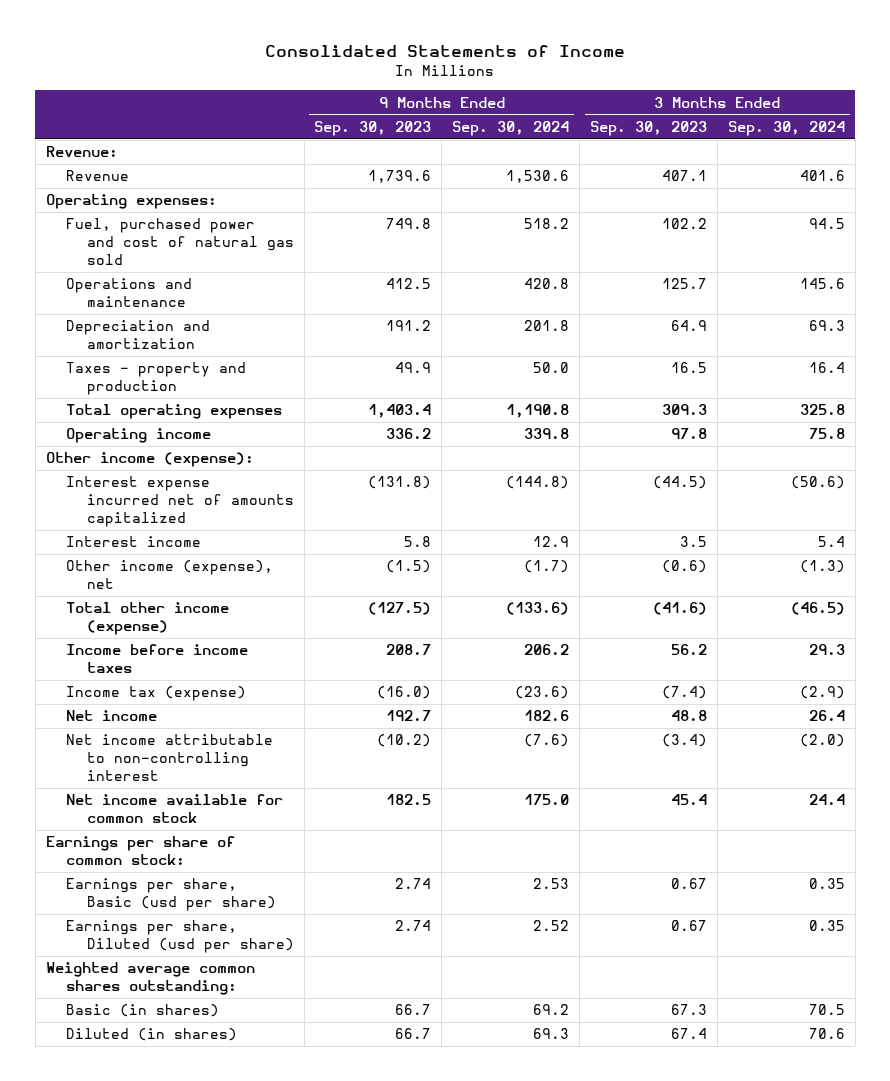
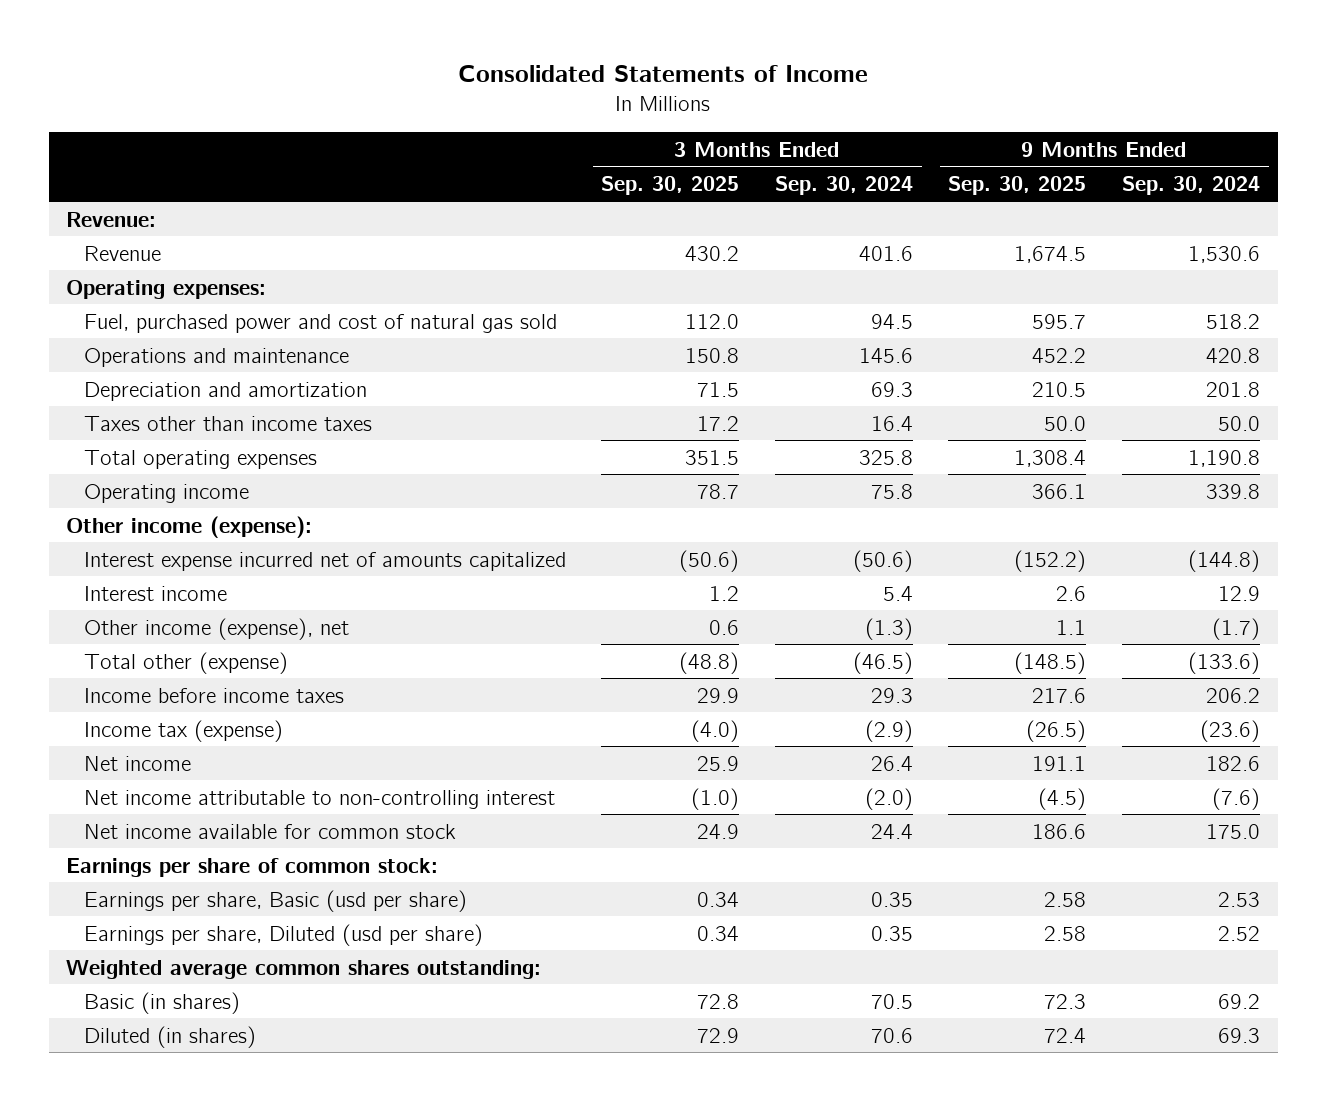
[314,120,432,136] Sep. 30, 2023 -> none
[589,120,707,136] Sep. 30, 2023 -> none
none -> [601,176,740,196] Sep. 30, 2025
none -> [948,176,1087,196] Sep. 30, 2025
[66,362,247,396] Taxes - property and production -> [83,415,372,431] Taxes other than income taxes
[66,602,230,636] Total other income (expense) -> [83,651,288,674] Total other (expense)

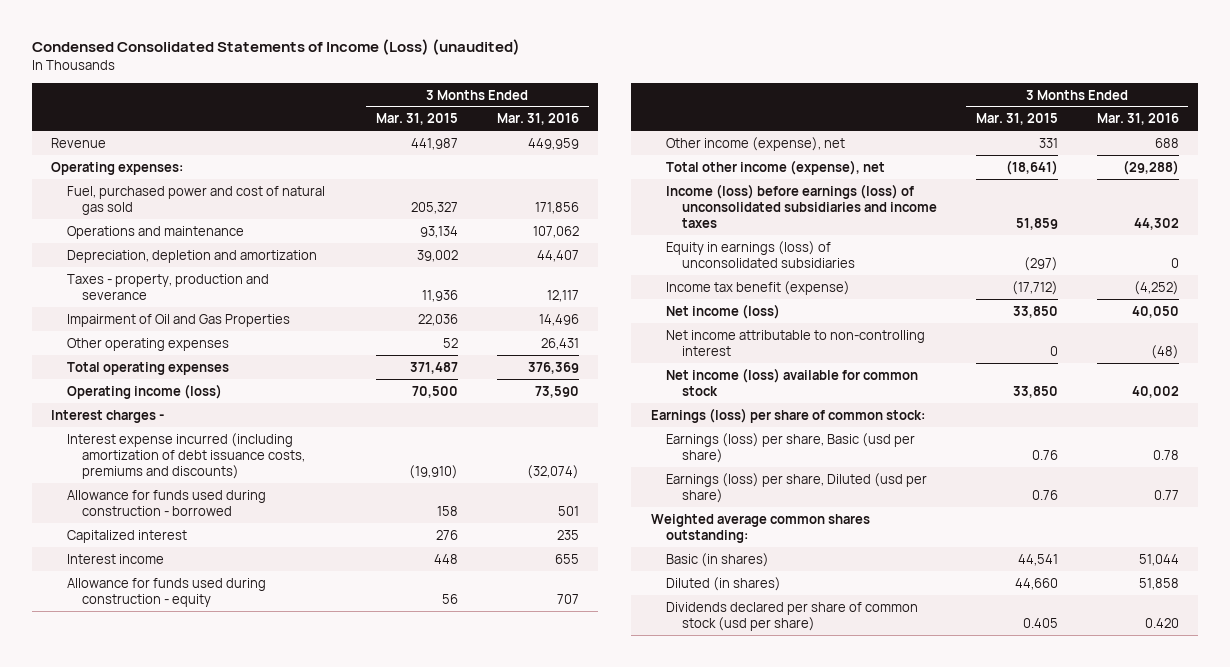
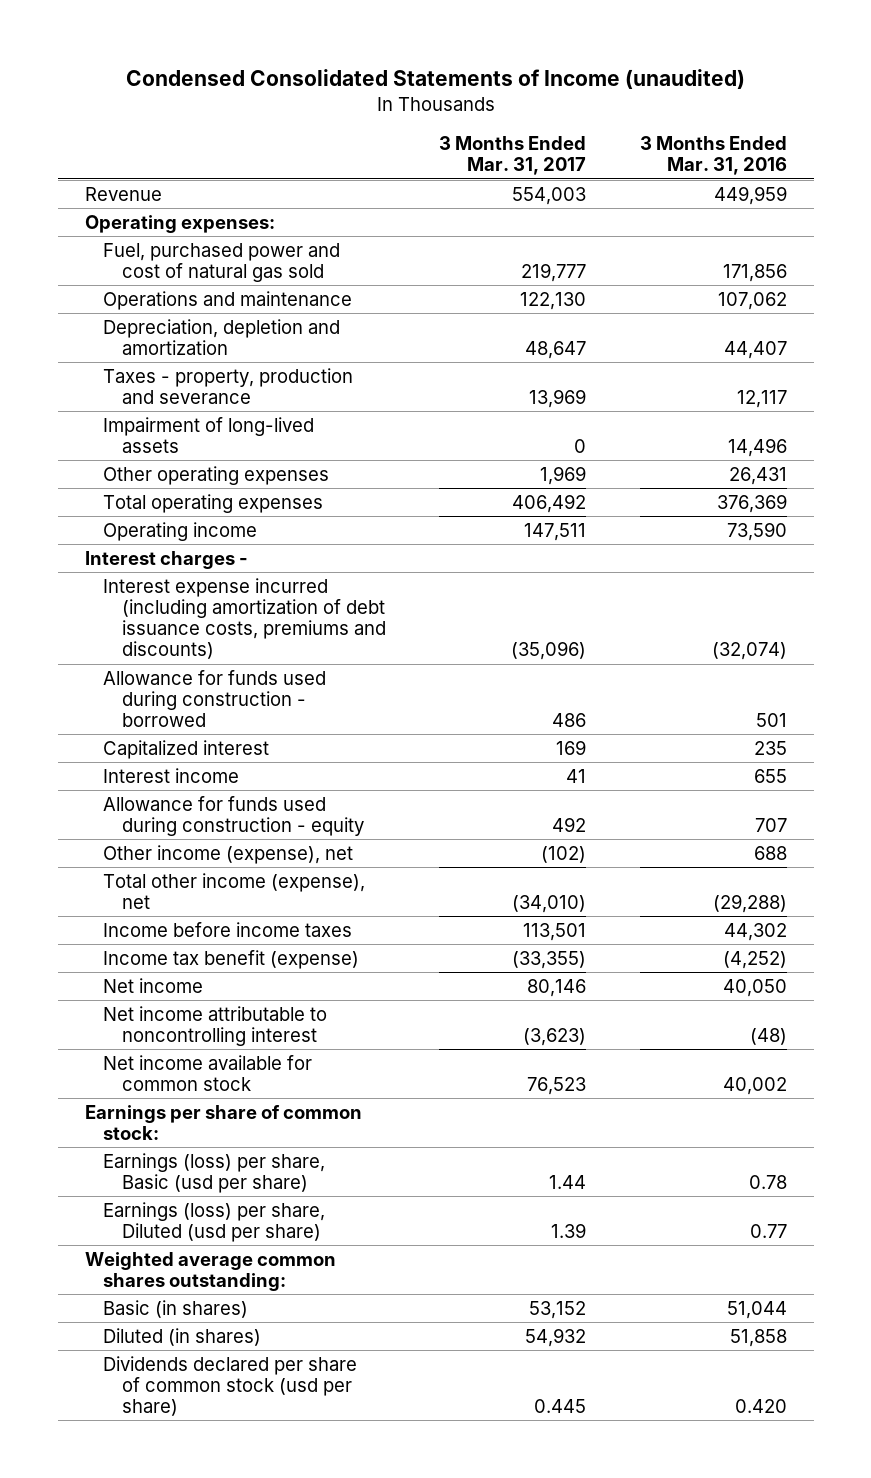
[31,39,520,56] Condensed Consolidated Statements of Income (Loss) (unaudited) -> [125,69,745,90] Condensed Consolidated Statements of Income (unaudited)
[376,113,459,126] Mar. 31, 2015 -> none
none -> [439,135,587,176] 3 Months Ended Mar. 31, 2017
[66,313,290,327] Impairment of Oil and Gas Properties -> [103,416,315,453] Impairment of long-lived assets
[66,383,222,399] Operating income (loss) -> [103,521,258,541] Operating income
[666,240,855,268] Equity in earnings (loss) of unconsolidated subsidiaries -> none
[666,183,937,228] Income (loss) before earnings (loss) of unconsolidated subsidiaries and income taxes -> [103,921,353,937] Income before income taxes
[666,303,781,319] Net income (loss) -> [103,977,204,993] Net income
[666,329,926,356] Net income attributable to non-controlling interest -> [103,1005,328,1046] Net income attributable to noncontrolling interest
[666,367,919,396] Net income (loss) available for common stock -> [103,1054,313,1091] Net income available for common stock
[650,407,925,423] Earnings (loss) per share of common stock: -> [84,1104,362,1140] Earnings per share of common stock:

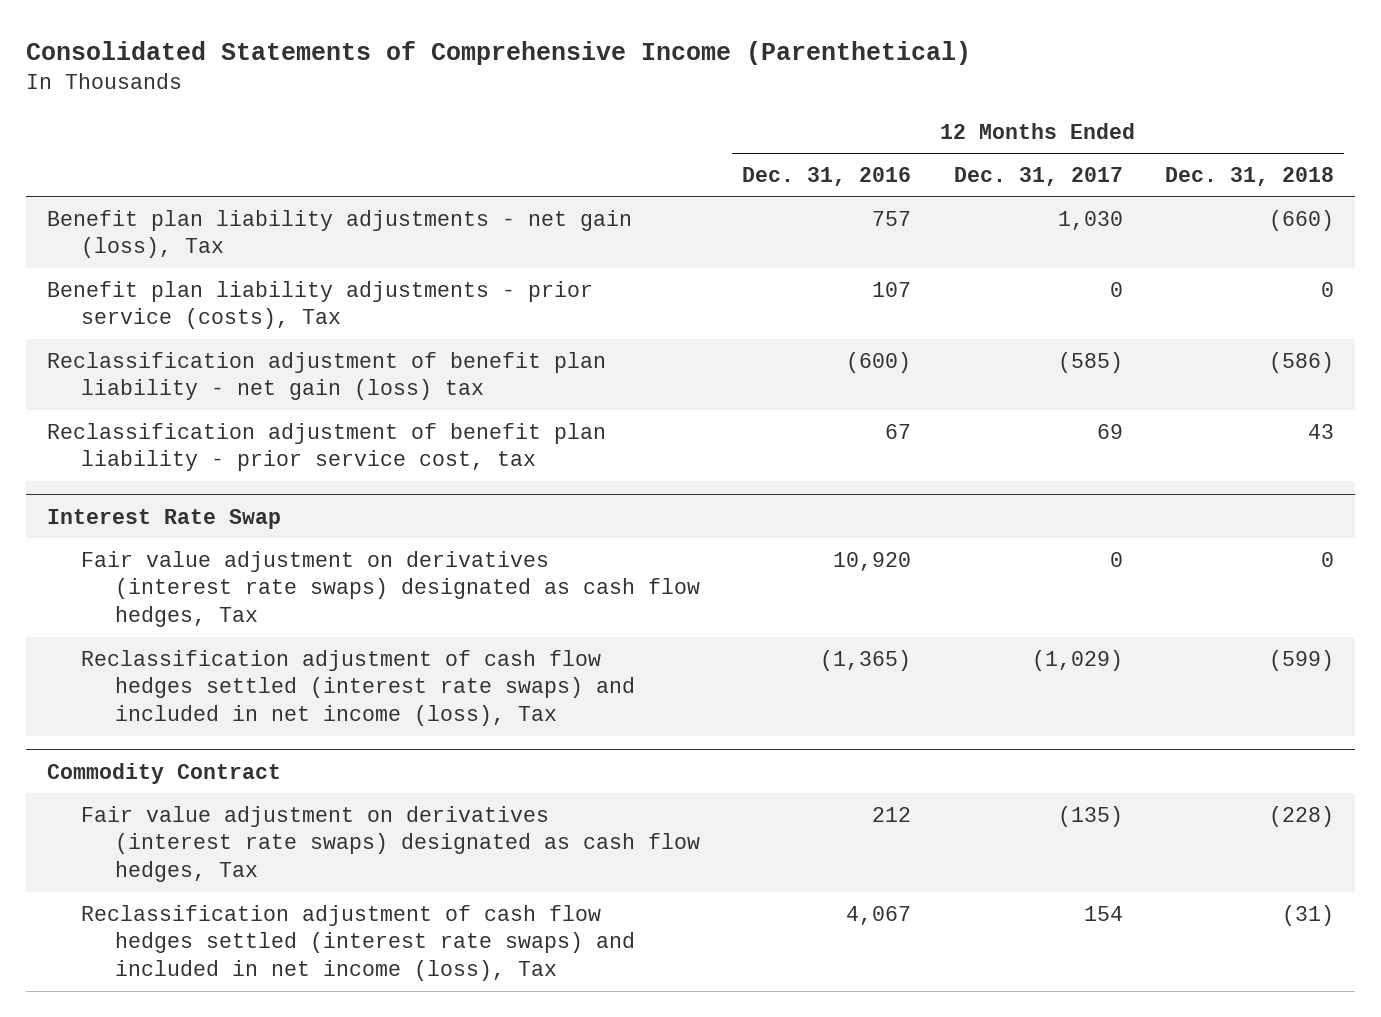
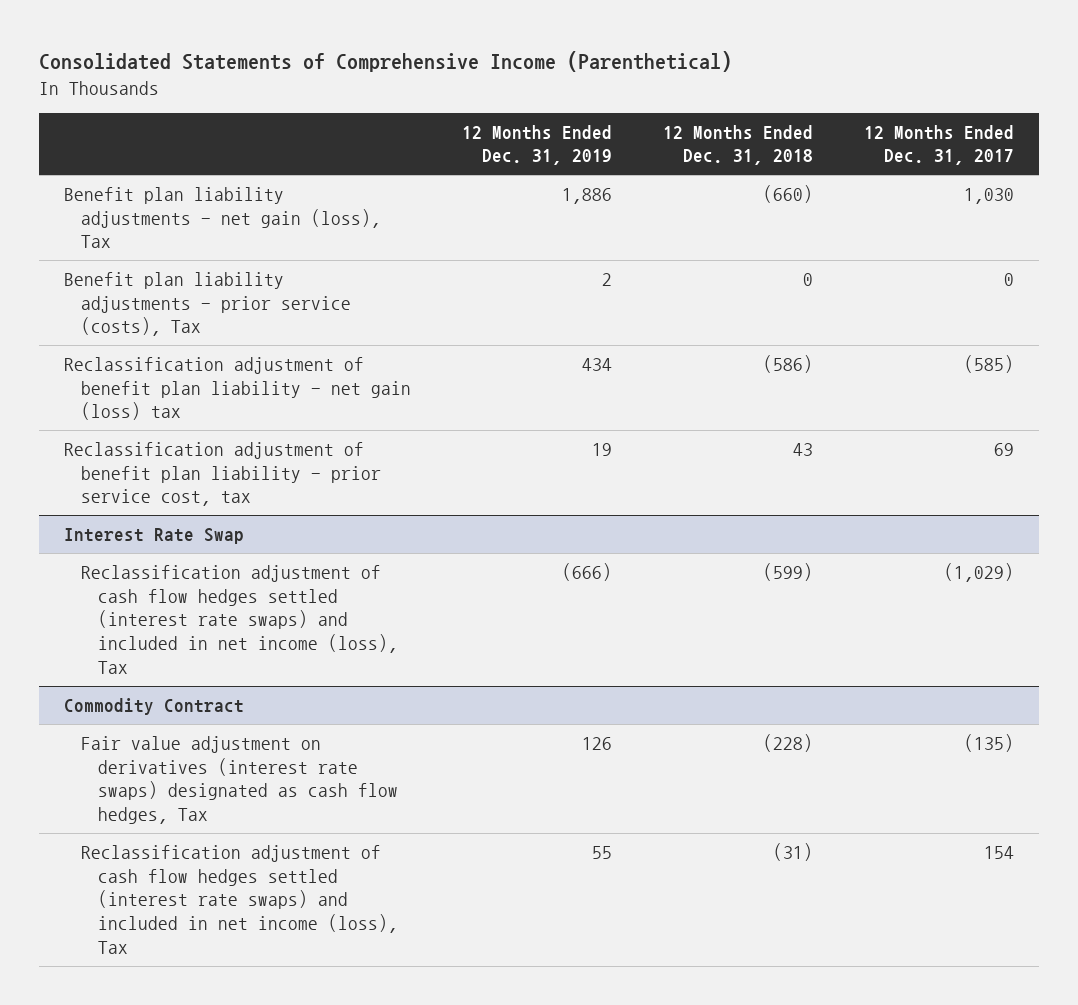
[742,166,912,186] Dec. 31, 2016 -> none
none -> [462,124,613,166] 12 Months Ended Dec. 31, 2019
[81,550,701,628] Fair value adjustment on derivatives (interest rate swaps) designated as cash flow hedges, Tax -> none

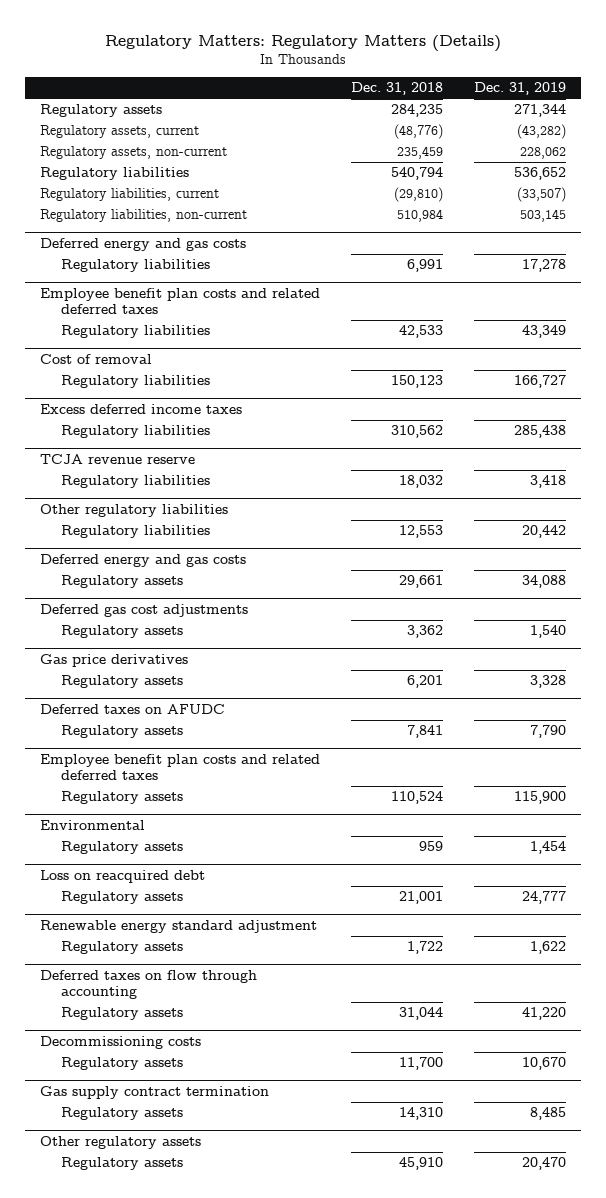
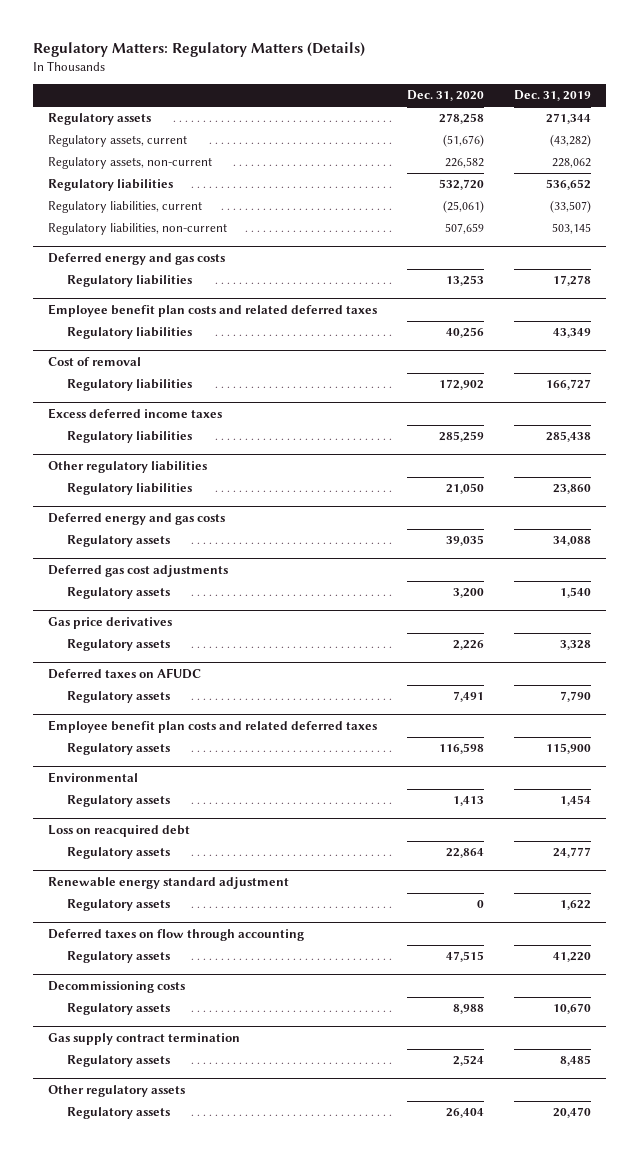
[350,82,443,96] Dec. 31, 2018 -> none
none -> [407,90,485,102] Dec. 31, 2020
[40,454,196,465] TCJA revenue reserve -> none
[60,475,210,489] Regulatory liabilities -> none
[521,525,566,539] 20,442 -> [553,484,592,495] 23,860

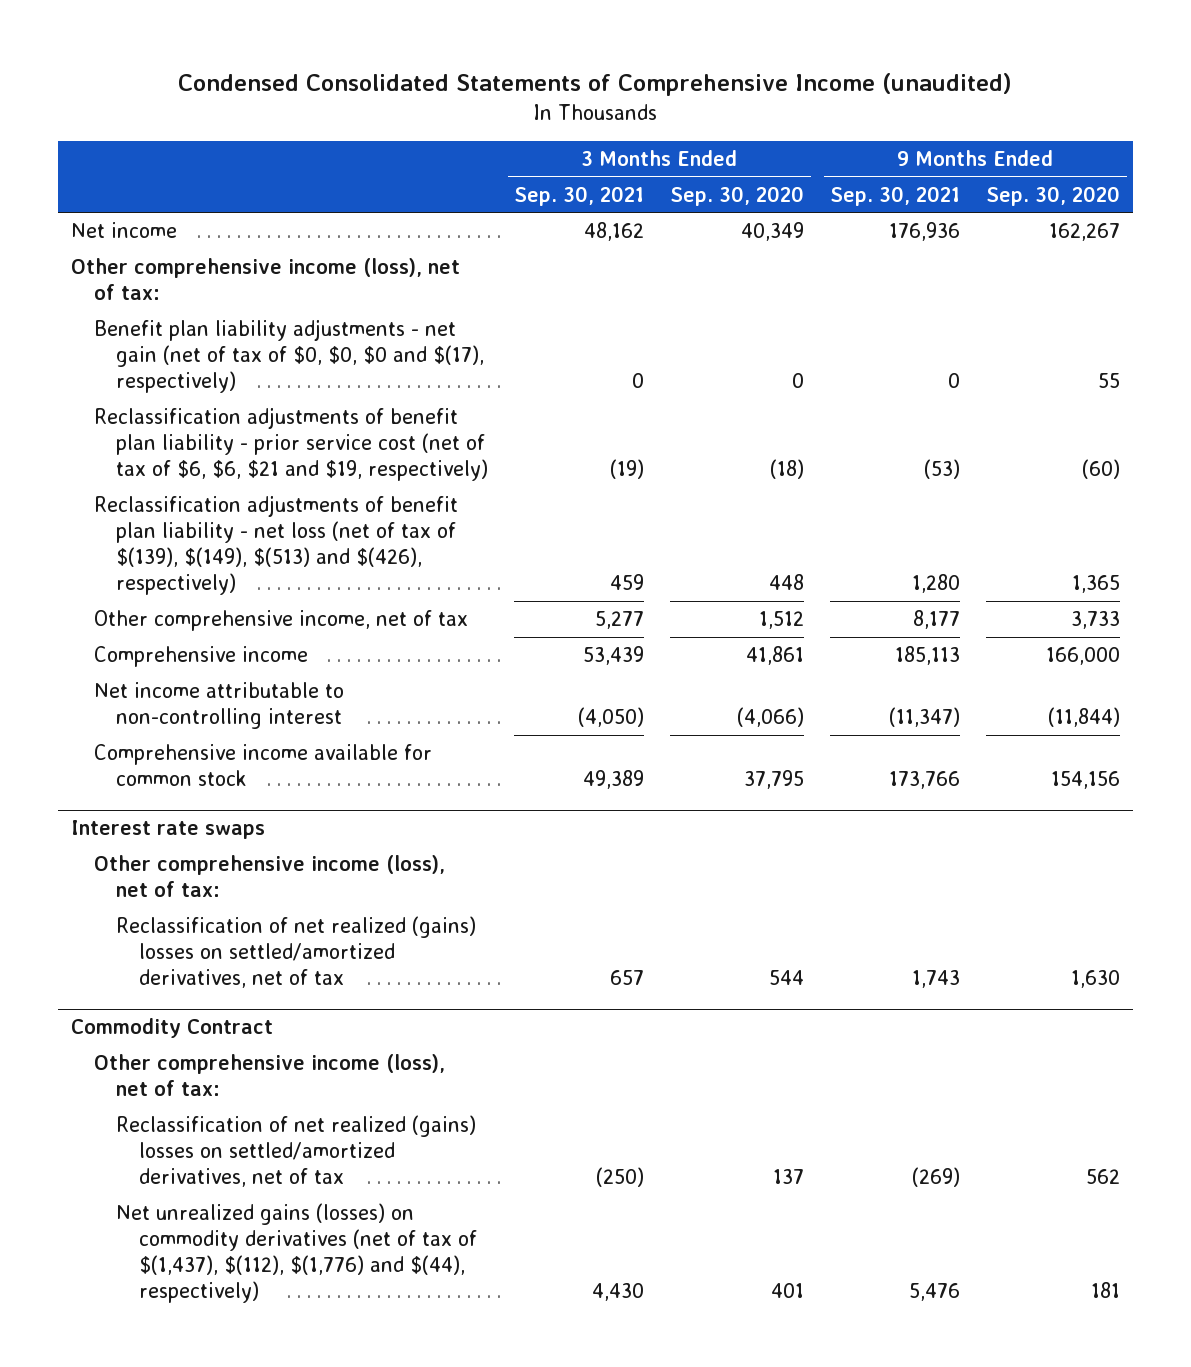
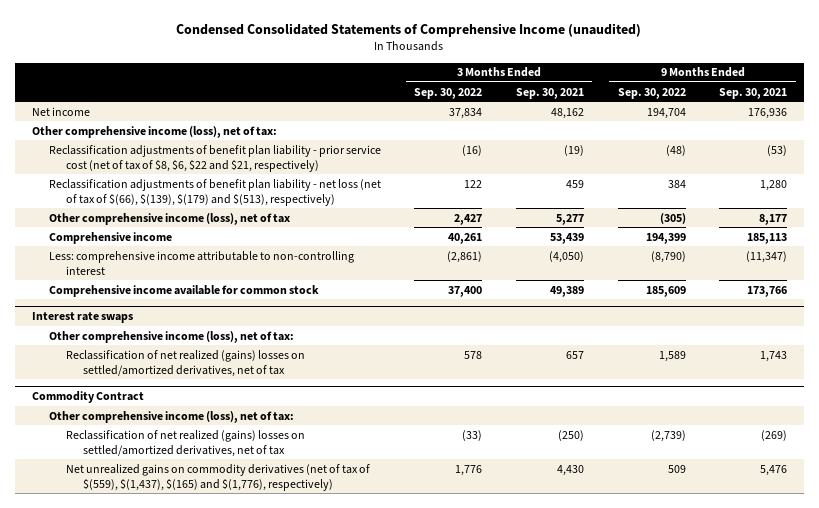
[670,185,805,206] Sep. 30, 2020 -> none
[986,185,1121,206] Sep. 30, 2020 -> none
none -> [414,87,483,99] Sep. 30, 2022
none -> [617,87,686,99] Sep. 30, 2022
[93,319,485,394] Benefit plan liability adjustments - net gain (net of tax of $0, $0, $0 and $(17), respectively) -> none
[93,407,489,482] Reclassification adjustments of benefit plan liability - prior service cost (net of tax of $6, $6, $21 and $19, respectively) -> [48,144,381,172] Reclassification adjustments of benefit plan liability - prior service cost (net of tax of $8, $6, $22 and $21, respectively)
[93,495,458,596] Reclassification adjustments of benefit plan liability - net loss (net of tax of $(139), $(149), $(513) and $(426), respectively) -> [48,178,381,206] Reclassification adjustments of benefit plan liability - net loss (net of tax of $(66), $(139), $(179) and $(513), respectively)
[93,610,468,632] Other comprehensive income, net of tax -> [48,212,290,225] Other comprehensive income (loss), net of tax
[93,682,344,730] Net income attributable to non-controlling interest -> [48,250,354,275] Less: comprehensive income attributable to non-controlling interest
[116,1203,478,1304] Net unrealized gains (losses) on commodity derivatives (net of tax of $(1,437), $(112), $(1,776) and $(44), respectively) -> [65,463,370,491] Net unrealized gains on commodity derivatives (net of tax of $(559), $(1,437), $(165) and $(1,776), respectively)

